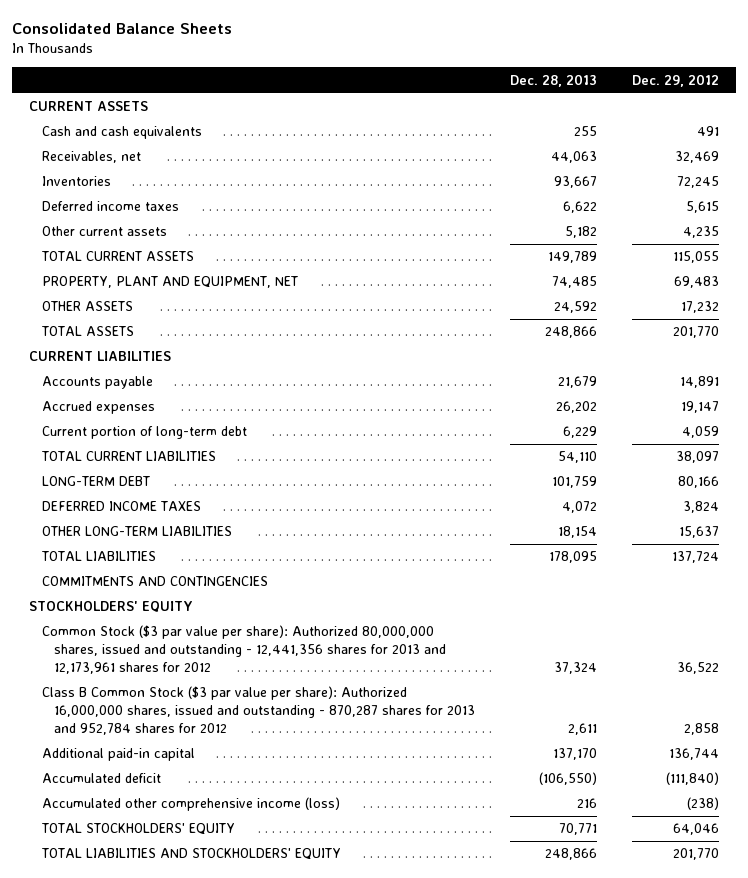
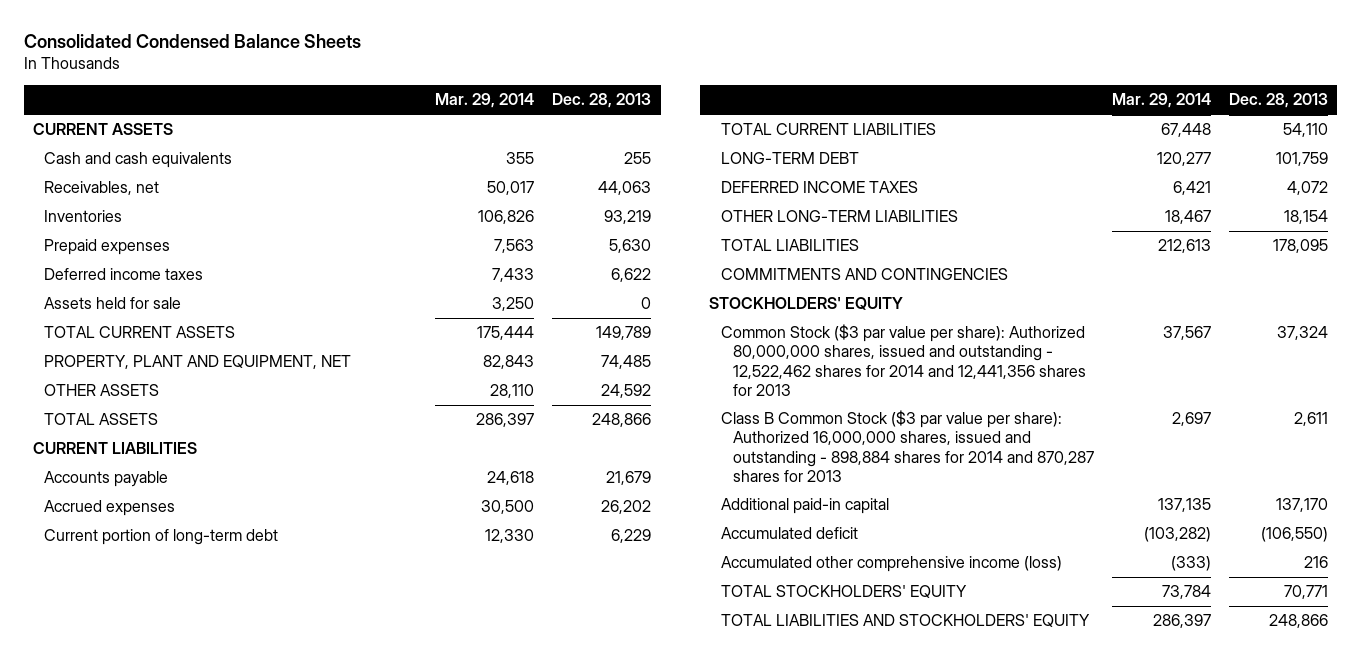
[11,22,232,34] Consolidated Balance Sheets -> [23,34,361,49] Consolidated Condensed Balance Sheets
[631,73,719,87] Dec. 29, 2012 -> none
none -> [435,93,535,109] Mar. 29, 2014
[553,176,597,189] 93,667 -> [604,210,652,225] 93,219
none -> [44,239,171,256] Prepaid expenses
[41,226,167,237] Other current assets -> none
none -> [44,297,182,310] Assets held for sale
[41,625,447,675] Common Stock ($3 par value per share): Authorized 80,000,000 shares, issued and outstanding - 12,441,356 shares for 2013 and 12,173,961 shares for 2012 -> [720,324,1086,396] Common Stock ($3 par value per share): Authorized 80,000,000 shares, issued and outstanding - 12,522,462 shares for 2014 and 12,441,356 shares for 2013
[41,686,476,736] Class B Common Stock ($3 par value per share): Authorized 16,000,000 shares, issued and outstanding - 870,287 shares for 2013 and 952,784 shares for 2012 -> [720,410,1094,482] Class B Common Stock ($3 par value per share): Authorized 16,000,000 shares, issued and outstanding - 898,884 shares for 2014 and 870,287 shares for 2013

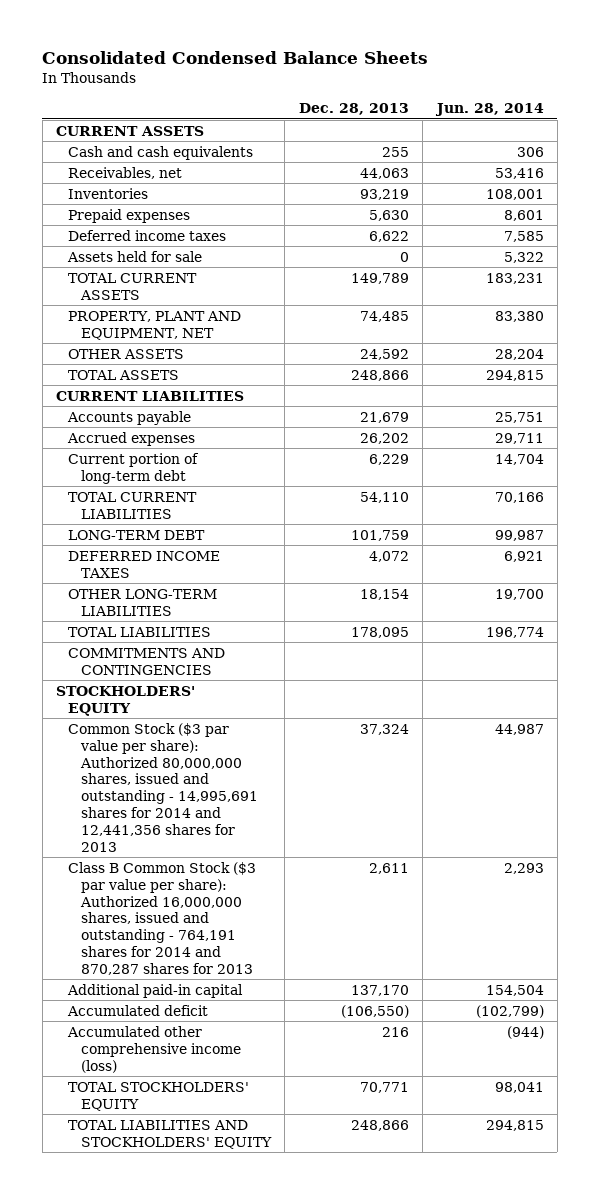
[435,93,535,109] Mar. 29, 2014 -> none
none -> [434,103,544,117] Jun. 28, 2014
[720,324,1086,396] Common Stock ($3 par value per share): Authorized 80,000,000 shares, issued and outstanding - 12,522,462 shares for 2014 and 12,441,356 shares for 2013 -> [68,722,258,852] Common Stock ($3 par value per share): Authorized 80,000,000 shares, issued and outstanding - 14,995,691 shares for 2014 and 12,441,356 shares for 2013
[720,410,1094,482] Class B Common Stock ($3 par value per share): Authorized 16,000,000 shares, issued and outstanding - 898,884 shares for 2014 and 870,287 shares for 2013 -> [68,861,257,976] Class B Common Stock ($3 par value per share): Authorized 16,000,000 shares, issued and outstanding - 764,191 shares for 2014 and 870,287 shares for 2013

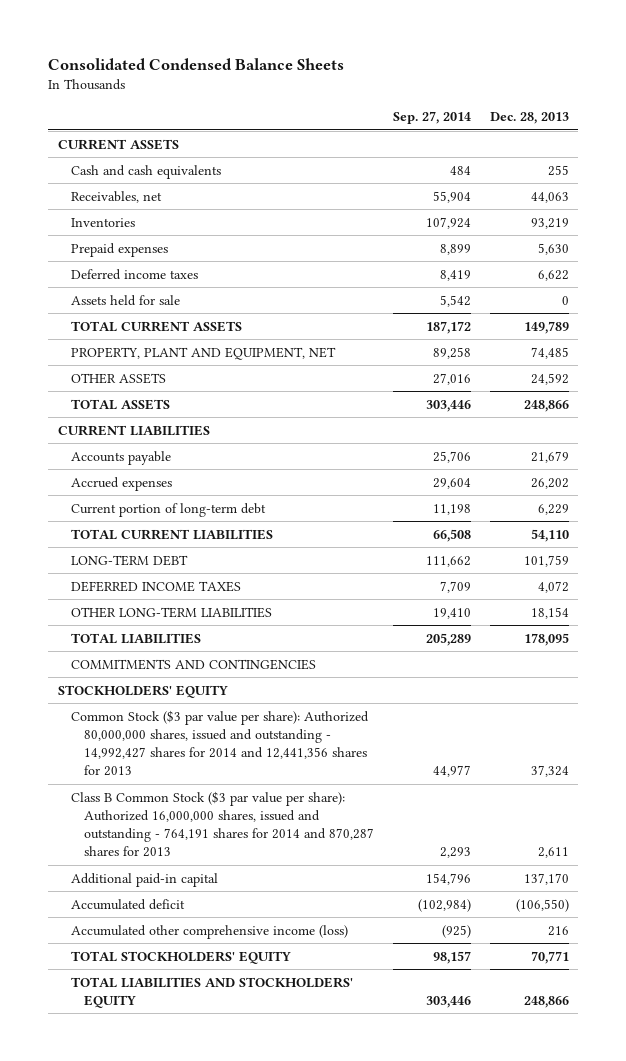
[434,103,544,117] Jun. 28, 2014 -> none
none -> [392,111,471,125] Sep. 27, 2014
[68,722,258,852] Common Stock ($3 par value per share): Authorized 80,000,000 shares, issued and outstanding - 14,995,691 shares for 2014 and 12,441,356 shares for 2013 -> [70,709,369,777] Common Stock ($3 par value per share): Authorized 80,000,000 shares, issued and outstanding - 14,992,427 shares for 2014 and 12,441,356 shares for 2013

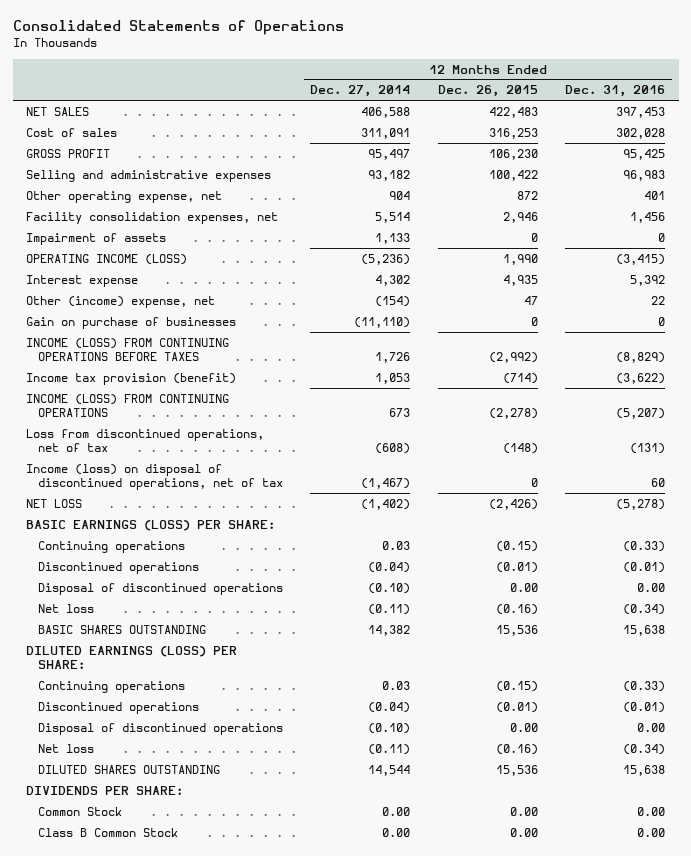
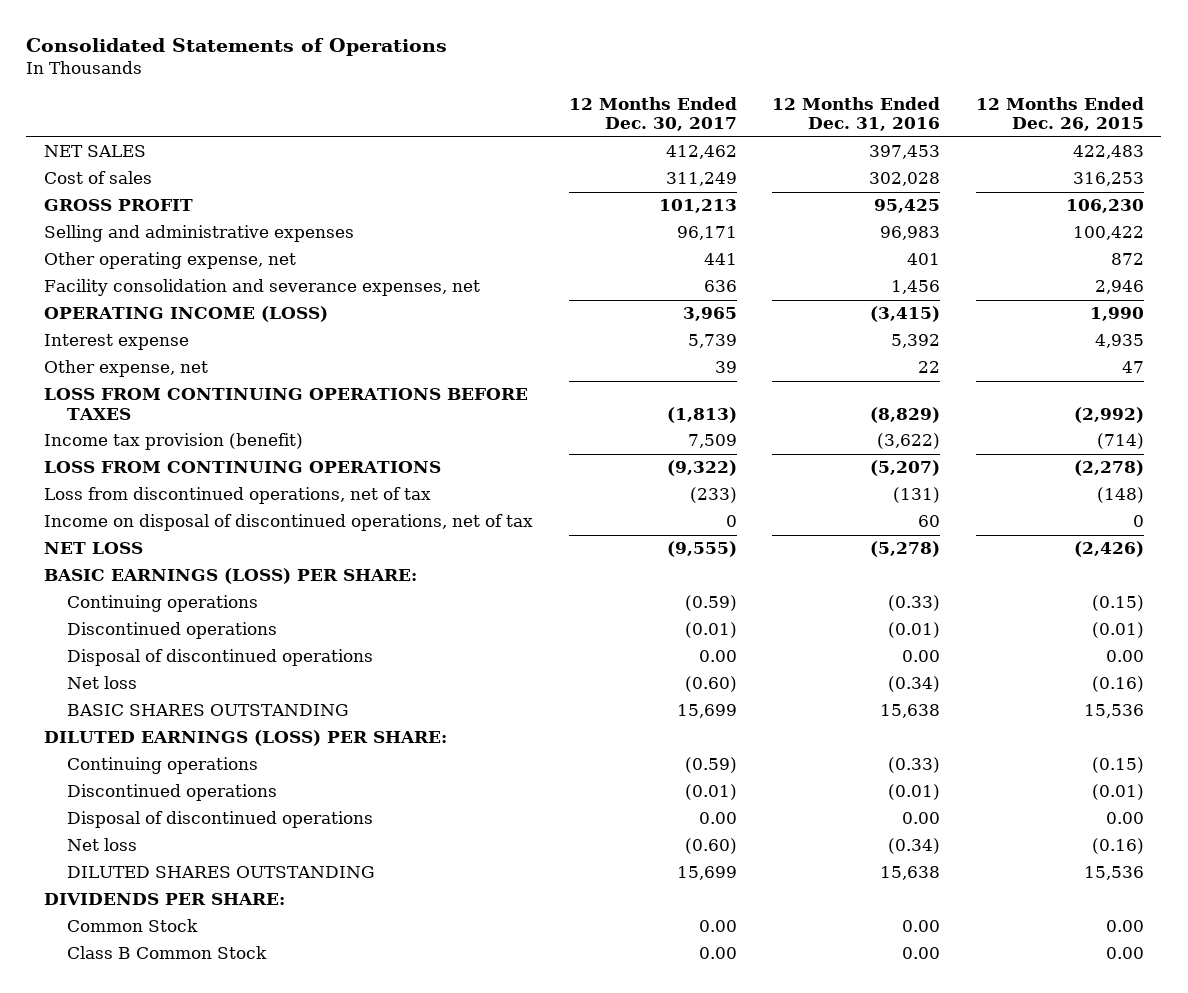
[310,85,411,98] Dec. 27, 2014 -> none
none -> [568,96,737,132] 12 Months Ended Dec. 30, 2017
[26,232,167,245] Impairment of assets -> none
[26,211,279,224] Facility consolidation expenses, net -> [44,279,481,297] Facility consolidation and severance expenses, net
[26,316,237,329] Gain on purchase of businesses -> none
[26,295,216,308] Other (income) expense, net -> [44,360,209,378] Other expense, net
[26,337,230,362] INCOME (LOSS) FROM CONTINUING OPERATIONS BEFORE TAXES -> [44,388,529,420] LOSS FROM CONTINUING OPERATIONS BEFORE TAXES
[26,393,230,418] INCOME (LOSS) FROM CONTINUING OPERATIONS -> [44,461,442,474] LOSS FROM CONTINUING OPERATIONS
[26,463,284,491] Income (loss) on disposal of discontinued operations, net of tax -> [44,514,534,532] Income on disposal of discontinued operations, net of tax

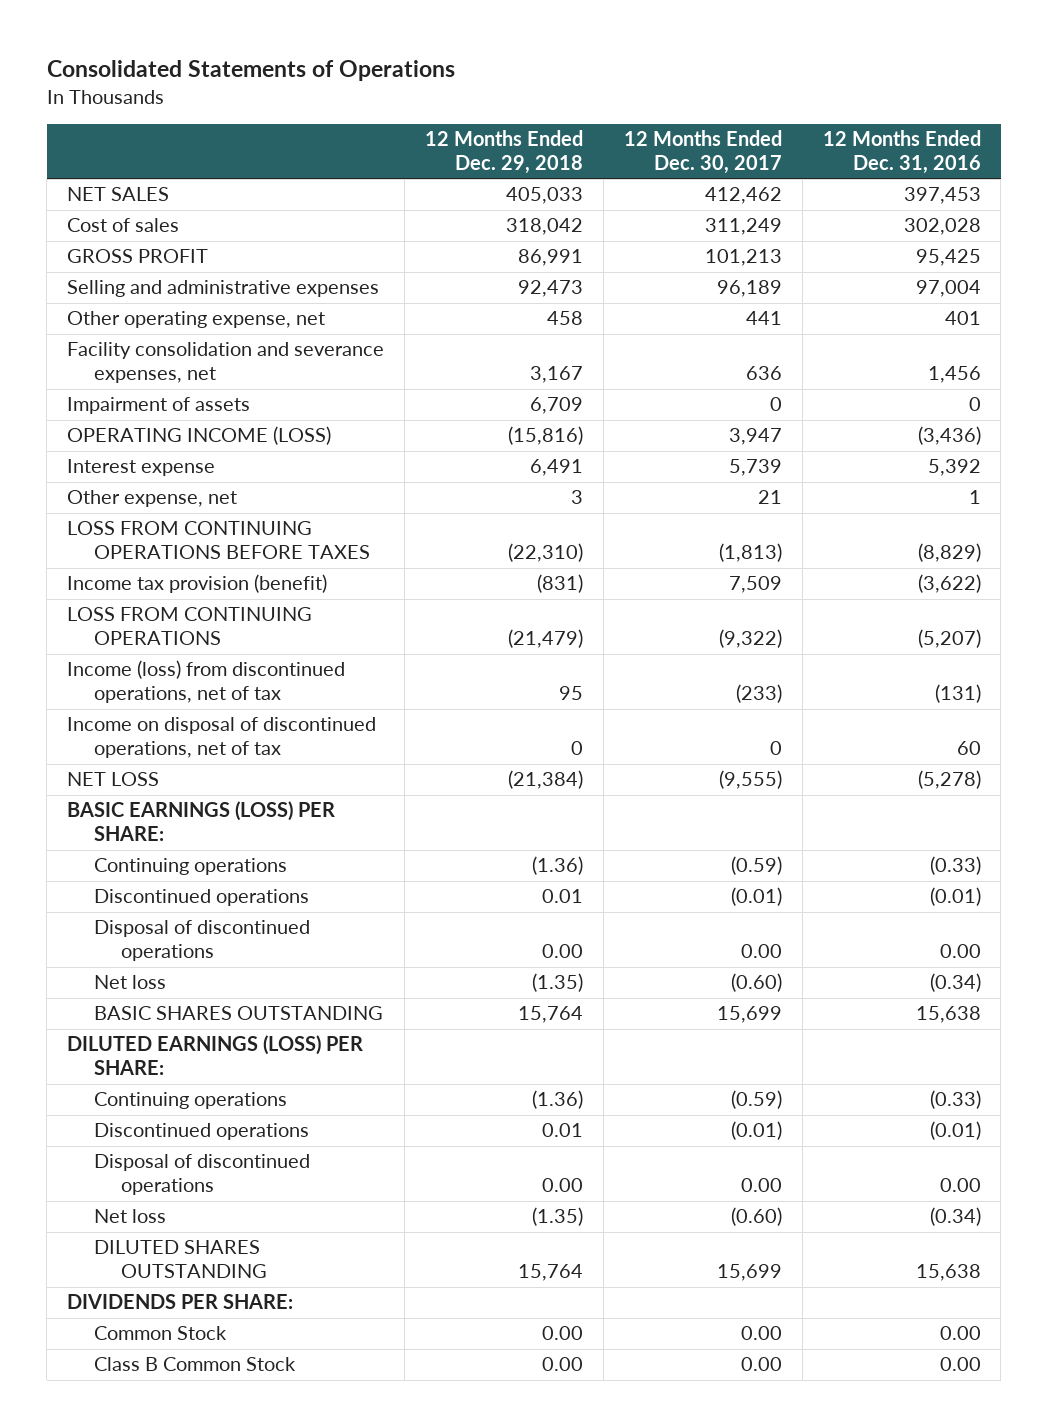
[975,96,1144,132] 12 Months Ended Dec. 26, 2015 -> none
none -> [425,130,584,175] 12 Months Ended Dec. 29, 2018
[676,226,737,241] 96,171 -> [716,280,782,298] 96,189
[880,226,941,241] 96,983 -> [915,280,981,298] 97,004
none -> [67,397,251,415] Impairment of assets
[682,307,737,322] 3,965 -> [728,428,782,446] 3,947
[870,306,941,323] (3,415) -> [917,426,981,446] (3,436)
[714,361,737,374] 39 -> [757,490,782,505] 21
[918,361,941,374] 22 -> [968,490,981,505] 1
[44,487,432,505] Loss from discontinued operations, net of tax -> [67,660,346,704] Income (loss) from discontinued operations, net of tax

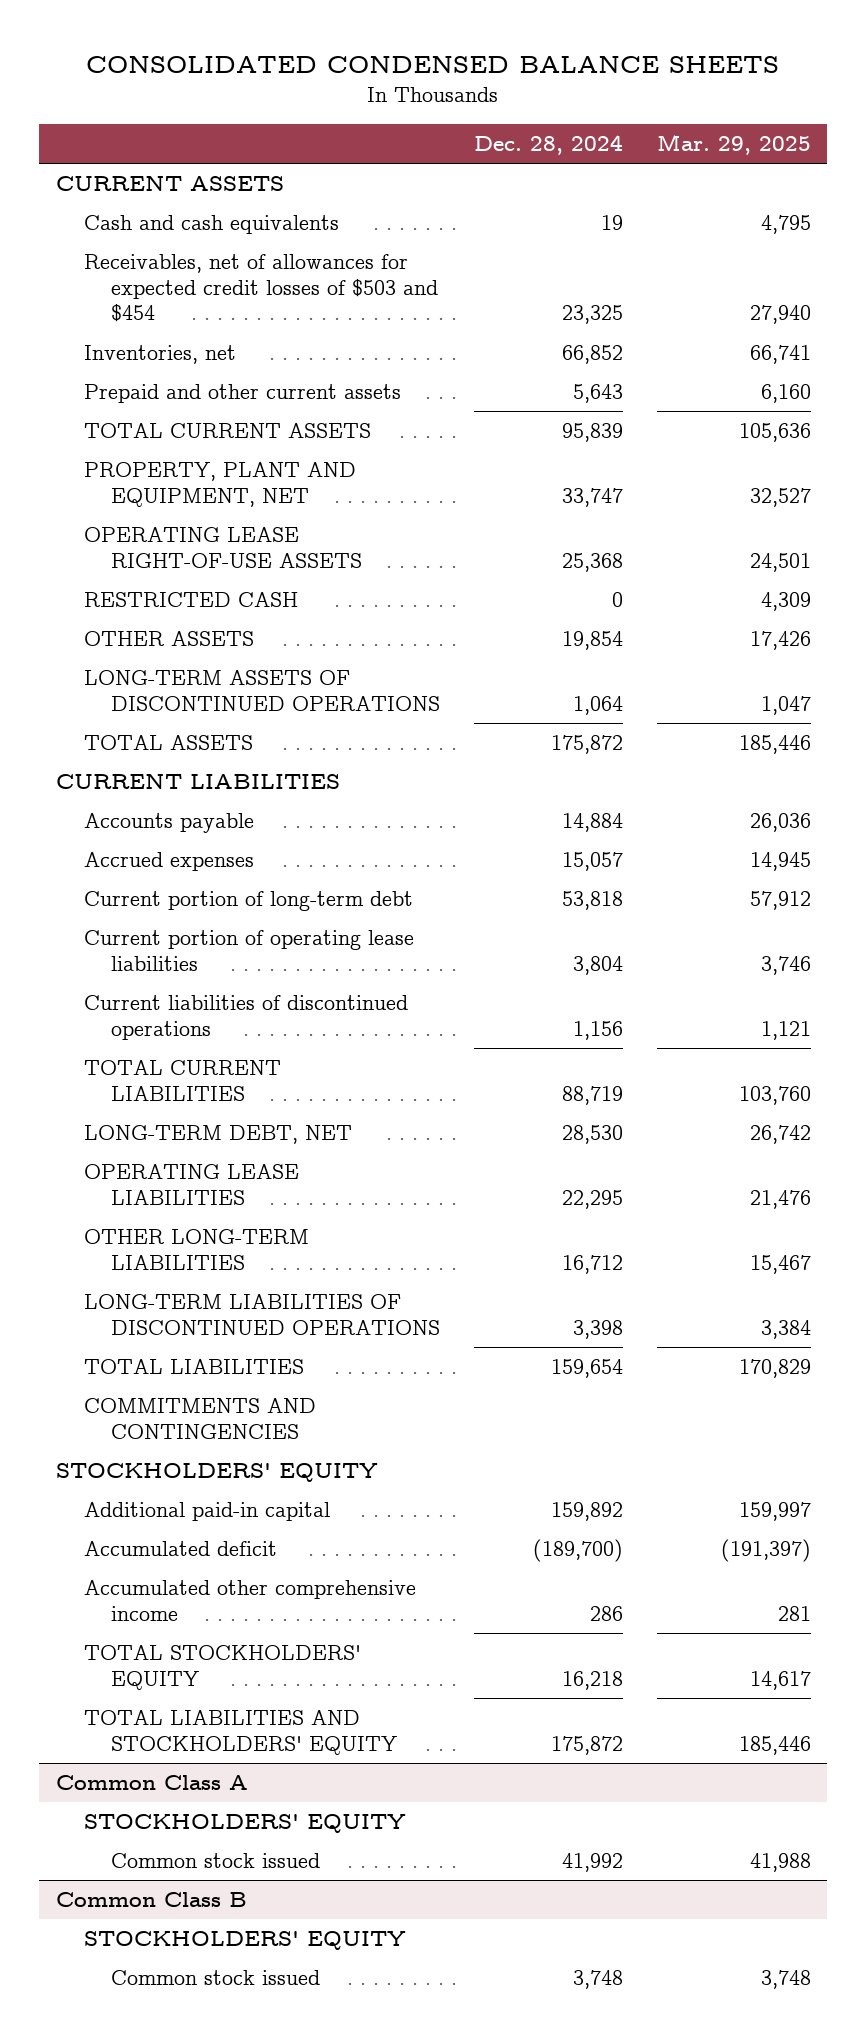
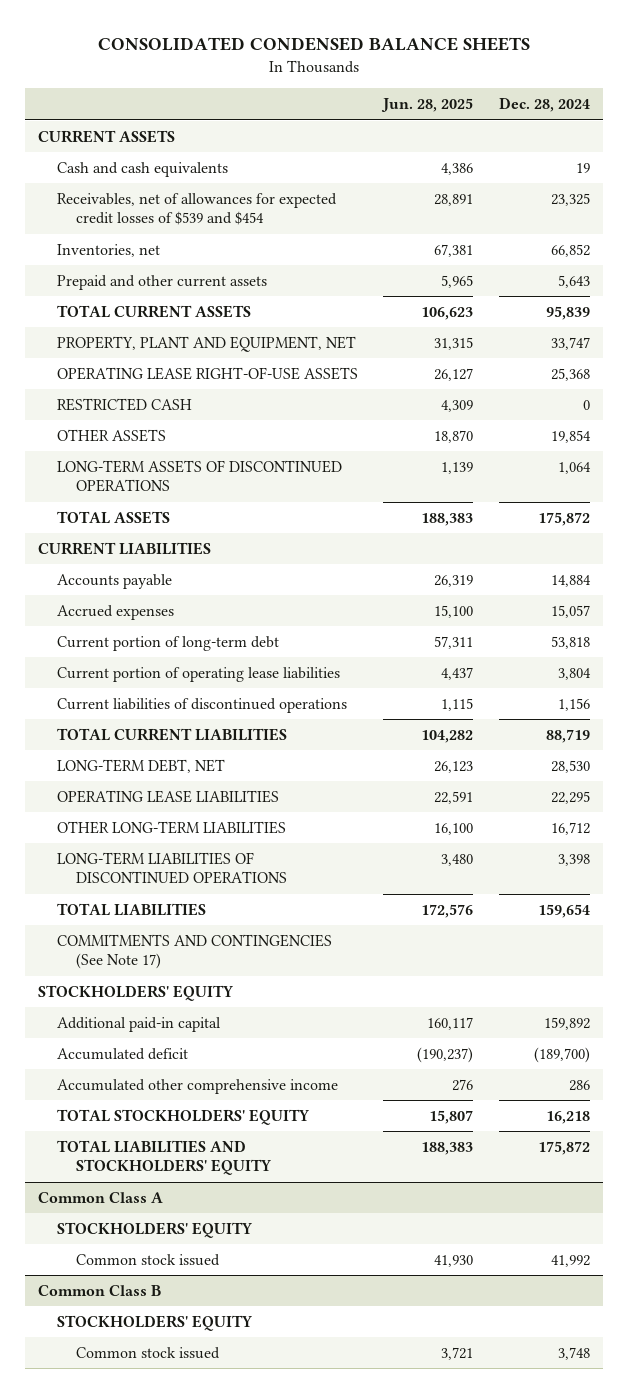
[656,134,811,156] Mar. 29, 2025 -> none
none -> [381,98,474,113] Jun. 28, 2025
[83,254,439,323] Receivables, net of allowances for expected credit losses of $503 and $454 -> [56,192,337,226] Receivables, net of allowances for expected credit losses of $539 and $454
[83,1398,316,1439] COMMITMENTS AND CONTINGENCIES -> [56,933,332,970] COMMITMENTS AND CONTINGENCIES (See Note 17)

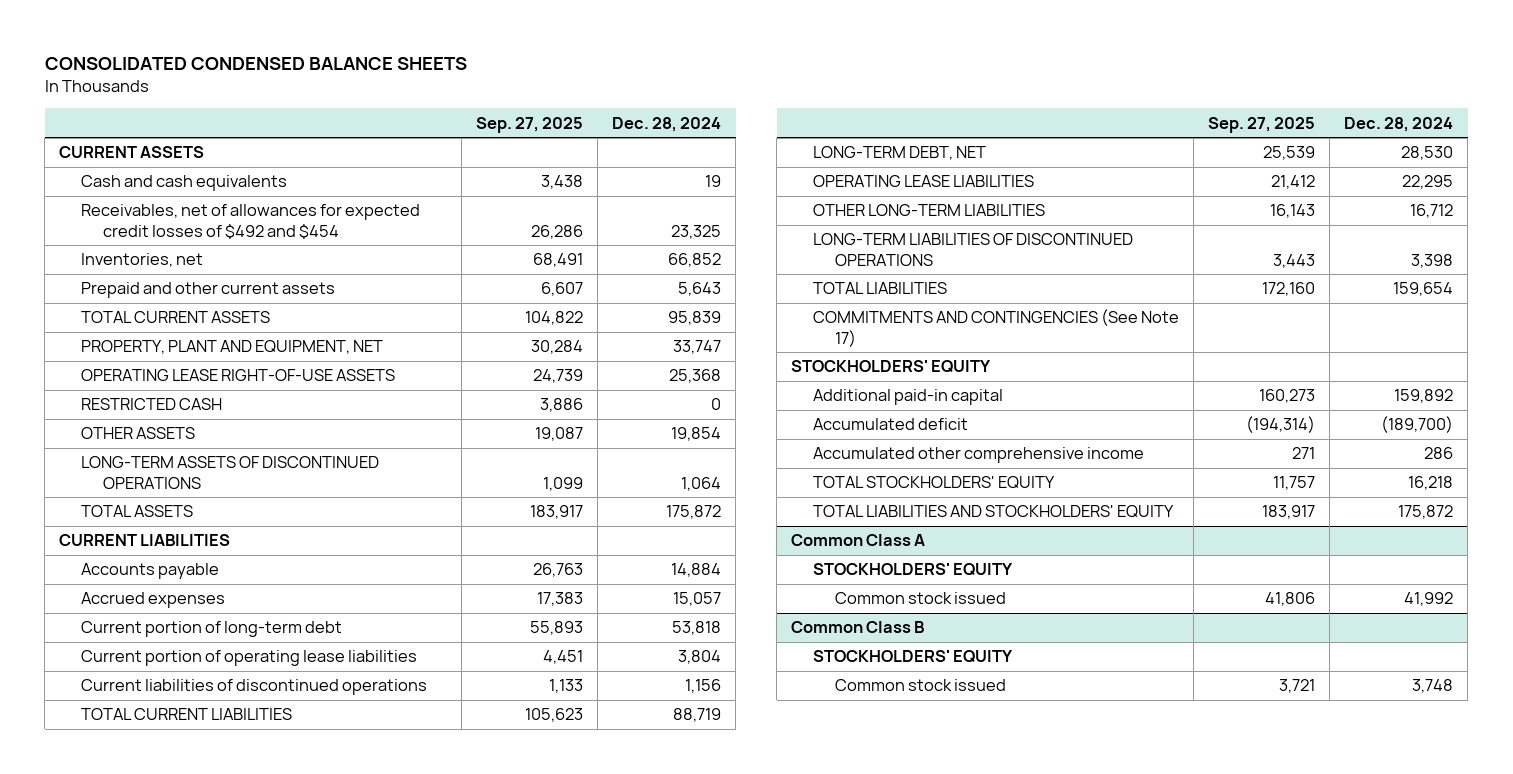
[381,98,474,113] Jun. 28, 2025 -> none
none -> [476,116,584,133] Sep. 27, 2025
[56,192,337,226] Receivables, net of allowances for expected credit losses of $539 and $454 -> [81,204,421,239] Receivables, net of allowances for expected credit losses of $492 and $454

